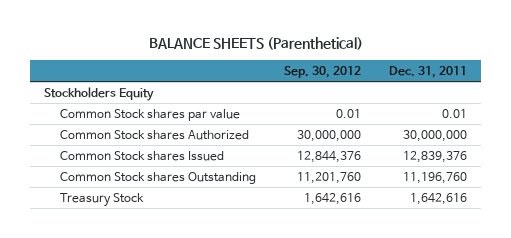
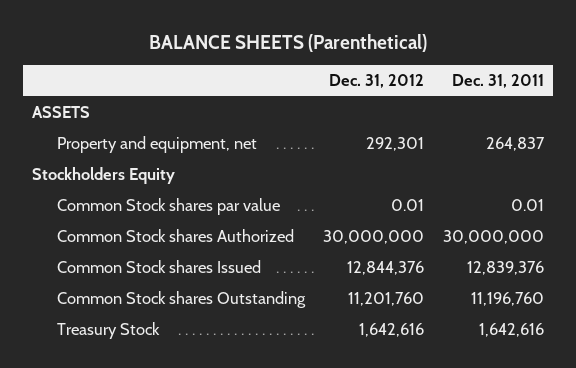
[284,65,362,78] Sep. 30, 2012 -> none
none -> [329,74,425,89] Dec. 31, 2012
none -> [32,106,91,119] ASSETS
none -> [56,136,257,154] Property and equipment, net

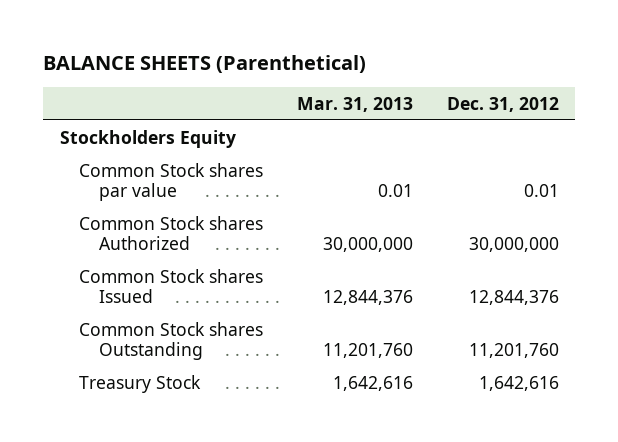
[452,74,545,89] Dec. 31, 2011 -> none
none -> [296,96,413,112] Mar. 31, 2013
[32,106,91,119] ASSETS -> none
[56,136,257,154] Property and equipment, net -> none

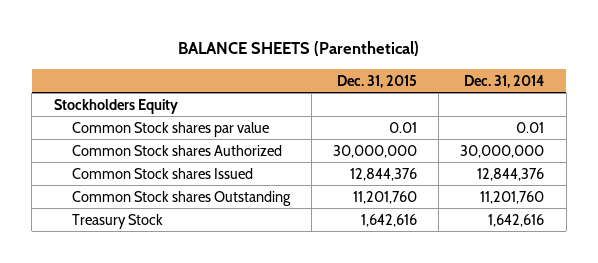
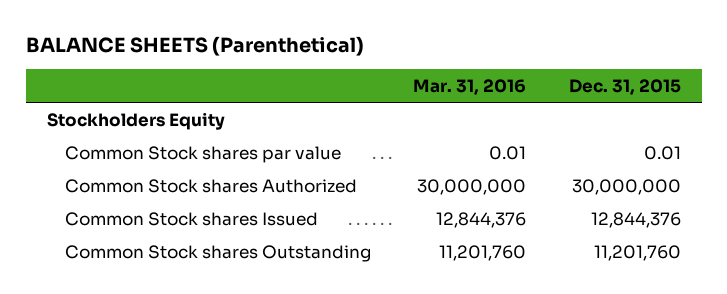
[464,74,545,88] Dec. 31, 2014 -> none
none -> [413,78,527,95] Mar. 31, 2016
[71,213,163,229] Treasury Stock -> none

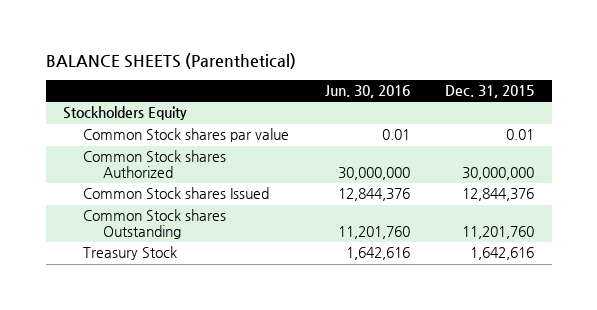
[413,78,527,95] Mar. 31, 2016 -> none
none -> [324,85,410,99] Jun. 30, 2016
none -> [83,246,178,261] Treasury Stock

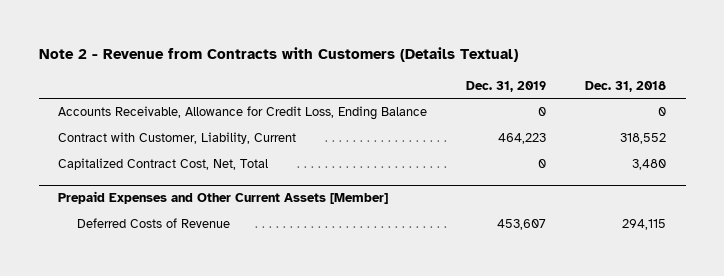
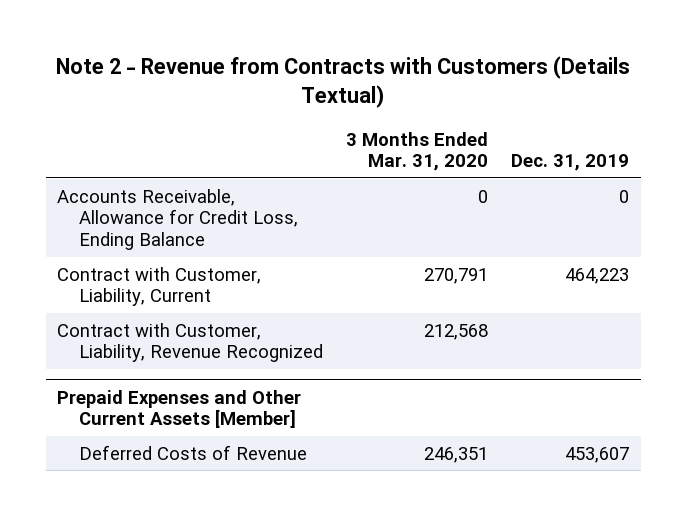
[585,80,667,92] Dec. 31, 2018 -> none
none -> [346,131,489,172] 3 Months Ended Mar. 31, 2020
[58,158,269,171] Capitalized Contract Cost, Net, Total -> none
none -> [57,322,324,363] Contract with Customer, Liability, Revenue Recognized

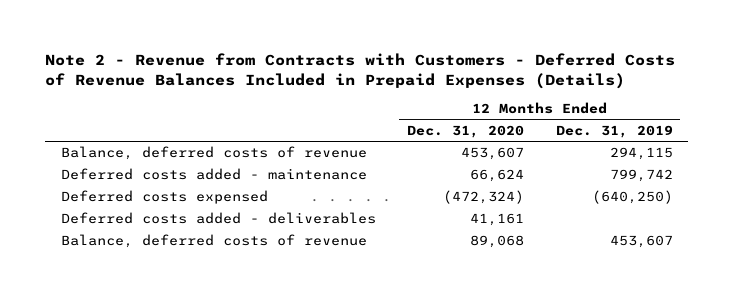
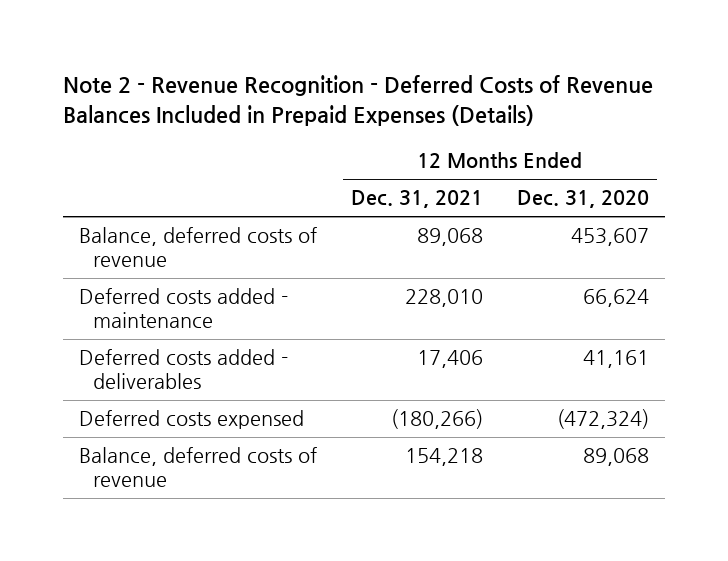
[44,52,675,89] Note 2 - Revenue from Contracts with Customers - Deferred Costs of Revenue Balances Included in Prepaid Expenses (Details) -> [62,75,653,127] Note 2 - Revenue Recognition - Deferred Costs of Revenue Balances Included in Prepaid Expenses (Details)
[555,124,673,138] Dec. 31, 2019 -> none
none -> [350,190,483,209] Dec. 31, 2021
[60,190,268,205] Deferred costs expensed -> [79,410,305,430] Deferred costs expensed

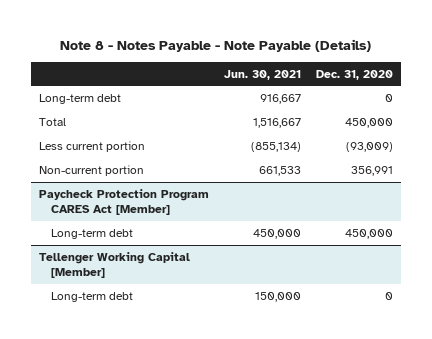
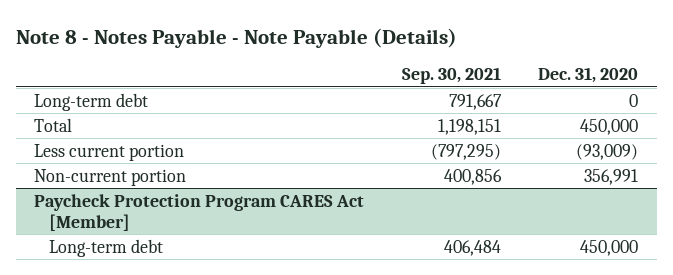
[223,69,301,80] Jun. 30, 2021 -> none
none -> [401,67,501,85] Sep. 30, 2021
[38,251,190,279] Tellenger Working Capital [Member] -> none
[50,291,133,302] Long-term debt -> none

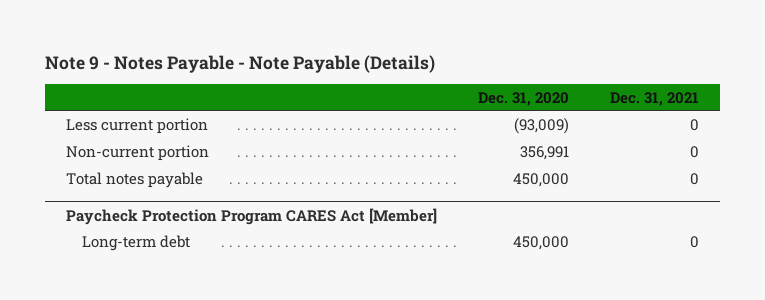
[15,27,457,48] Note 8 - Notes Payable - Note Payable (Details) -> [44,54,435,73] Note 9 - Notes Payable - Note Payable (Details)
[401,67,501,85] Sep. 30, 2021 -> none
none -> [610,91,700,106] Dec. 31, 2021
[34,92,149,111] Long-term debt -> none
[34,117,73,132] Total -> none
none -> [65,171,203,188] Total notes payable

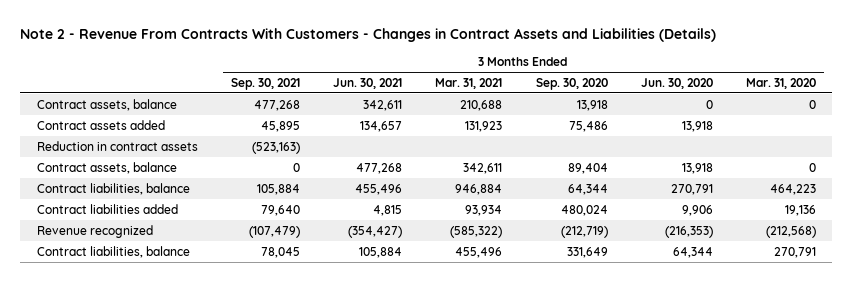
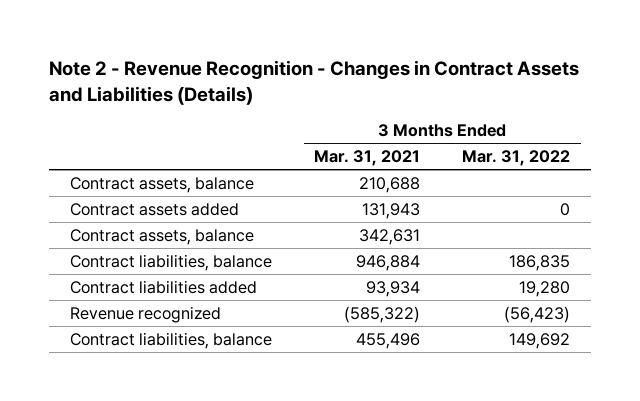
[20,28,717,43] Note 2 - Revenue From Contracts With Customers - Changes in Contract Assets and Liabilities (Details) -> [49,59,580,105] Note 2 - Revenue Recognition - Changes in Contract Assets and Liabilities (Details)
[231,77,301,90] Sep. 30, 2021 -> none
[333,77,403,89] Jun. 30, 2021 -> none
[535,77,608,90] Sep. 30, 2020 -> none
[640,77,713,89] Jun. 30, 2020 -> none
[745,77,816,89] Mar. 31, 2020 -> none
none -> [462,150,571,167] Mar. 31, 2022
[36,140,198,151] Reduction in contract assets -> none
[465,120,503,132] 131,923 -> [362,202,421,219] 131,943
[463,162,503,174] 342,611 -> [359,228,421,245] 342,631

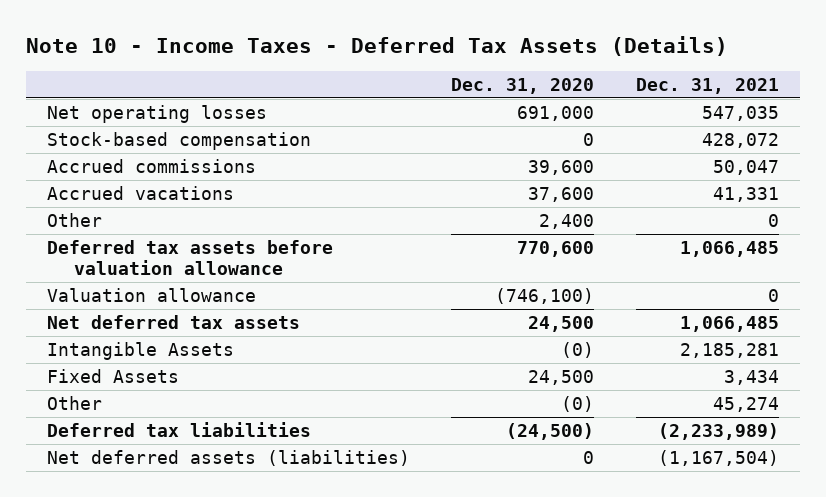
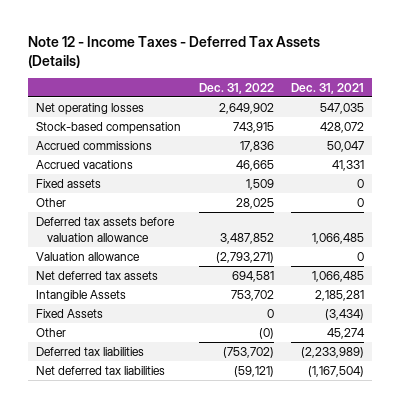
[25,36,728,57] Note 10 - Income Taxes - Deferred Tax Assets (Details) -> [27,35,320,68] Note 12 - Income Taxes - Deferred Tax Assets (Details)
[451,77,595,94] Dec. 31, 2020 -> none
none -> [198,82,274,94] Dec. 31, 2022
none -> [36,179,102,189] Fixed assets
[724,369,780,385] 3,434 -> [324,309,364,321] (3,434)
[46,449,410,466] Net deferred assets (liabilities) -> [36,366,166,376] Net deferred tax liabilities

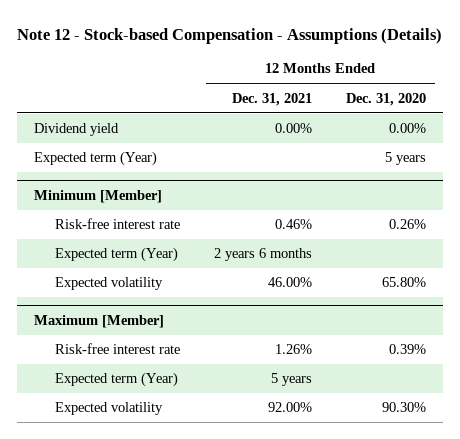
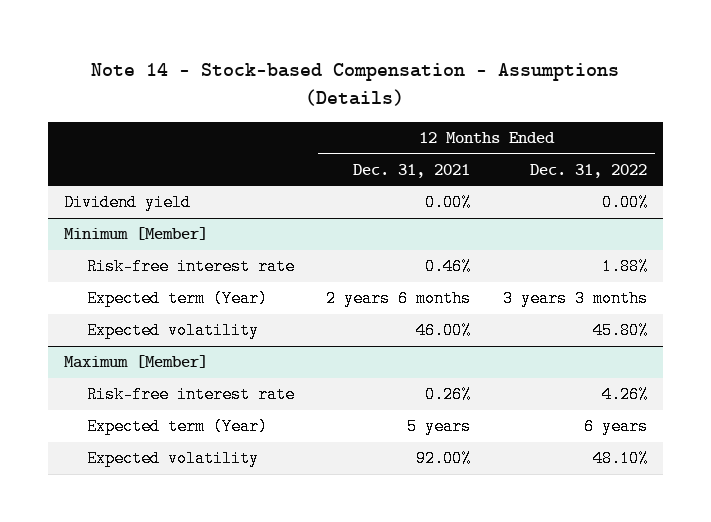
[17,27,443,44] Note 12 - Stock-based Compensation - Assumptions (Details) -> [91,62,620,106] Note 14 - Stock-based Compensation - Assumptions (Details)
[346,92,427,106] Dec. 31, 2020 -> none
none -> [529,164,647,179] Dec. 31, 2022
[34,151,158,167] Expected term (Year) -> none
[275,344,313,355] 1.26% -> [425,386,472,404] 0.26%

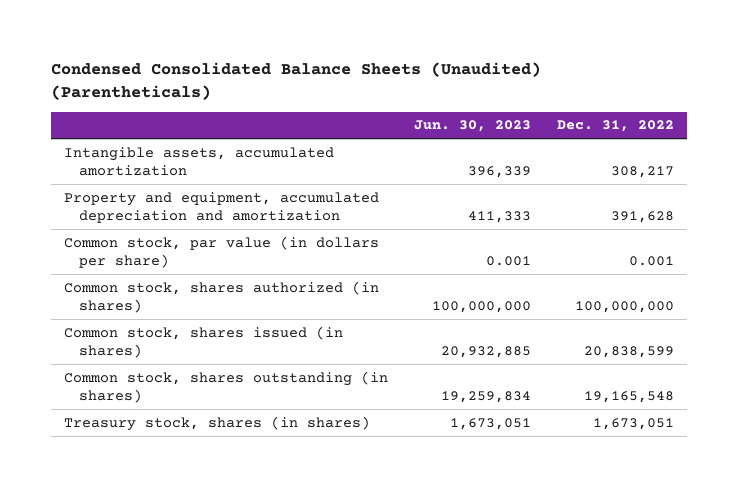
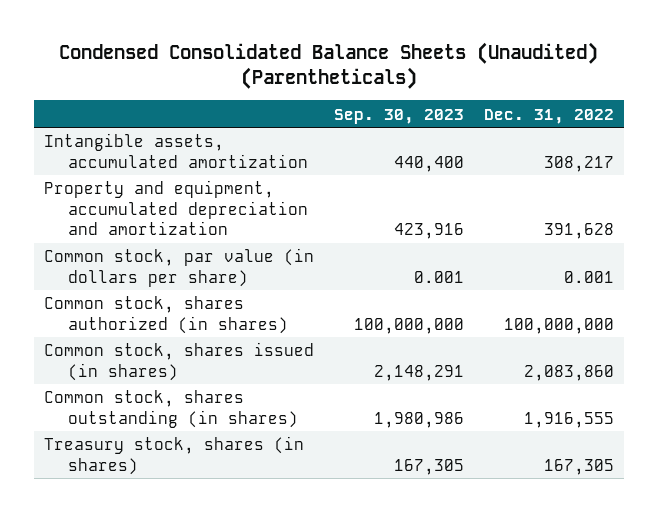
[413,120,531,133] Jun. 30, 2023 -> none
none -> [333,108,464,124] Sep. 30, 2023
[583,345,674,358] 20,838,599 -> [523,364,614,381] 2,083,860
[583,390,674,403] 19,165,548 -> [523,411,614,428] 1,916,555
[592,417,674,430] 1,673,051 -> [543,458,614,475] 167,305

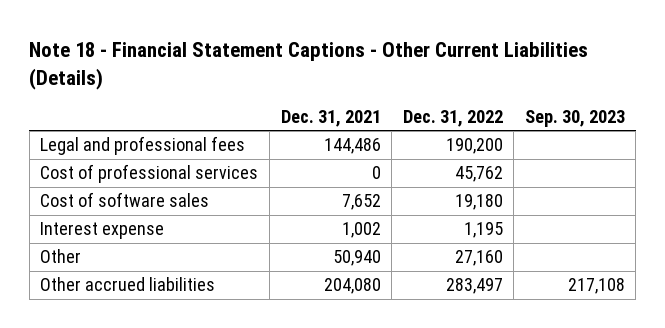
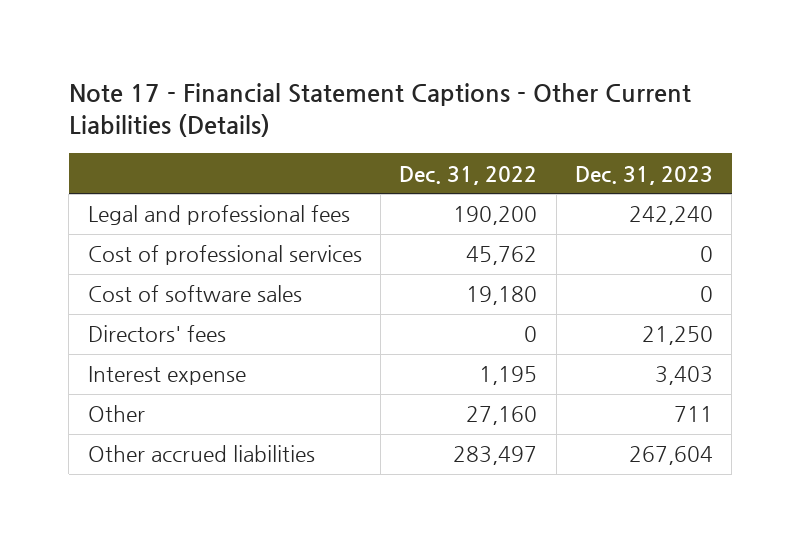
[29,42,589,90] Note 18 - Financial Statement Captions - Other Current Liabilities (Details) -> [68,82,691,137] Note 17 - Financial Statement Captions - Other Current Liabilities (Details)
[280,109,381,127] Dec. 31, 2021 -> none
[524,109,625,127] Sep. 30, 2023 -> none
none -> [575,165,714,185] Dec. 31, 2023
none -> [87,325,226,343] Directors' fees

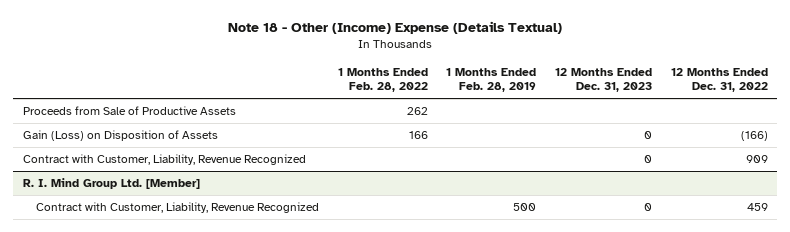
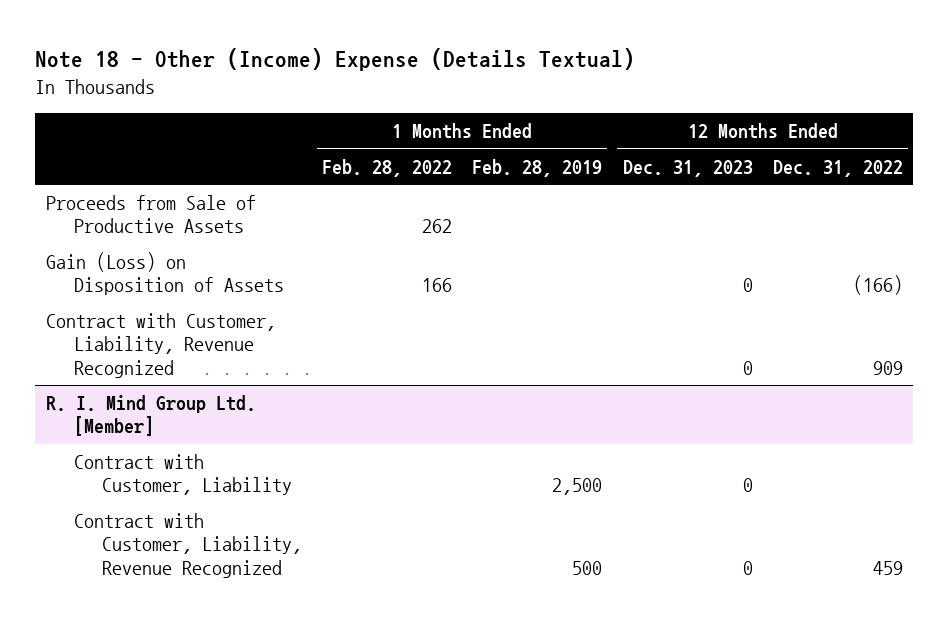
none -> [73,454,292,496] Contract with Customer, Liability

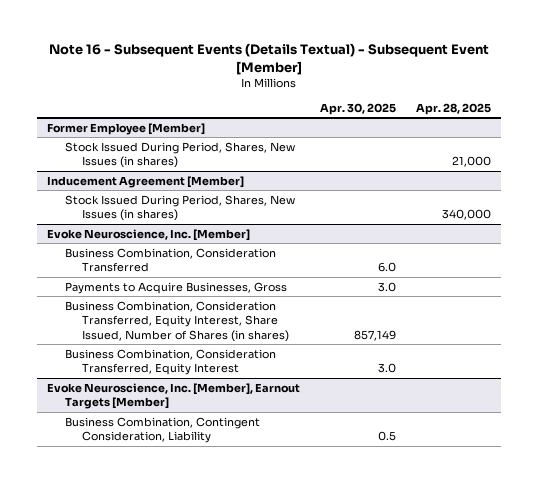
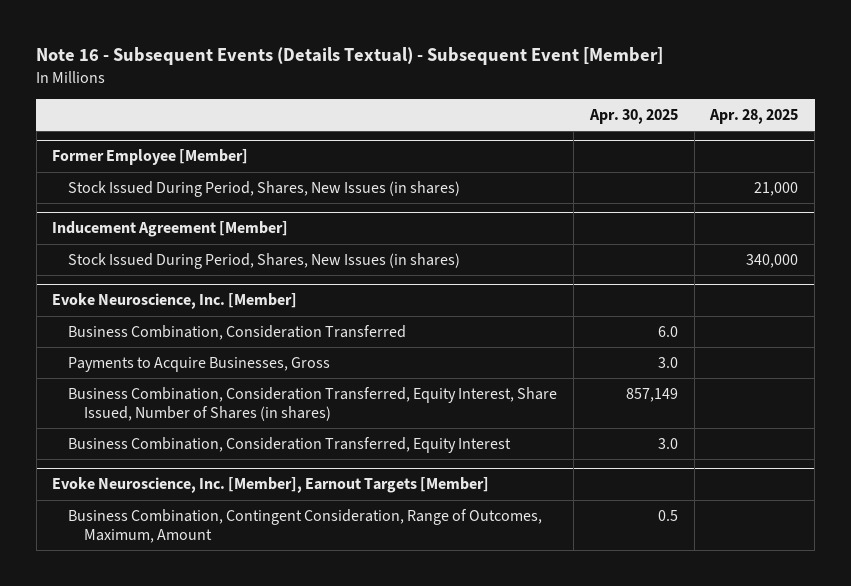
[64,416,260,444] Business Combination, Contingent Consideration, Liability -> none
none -> [68,508,543,543] Business Combination, Contingent Consideration, Range of Outcomes, Maximum, Amount

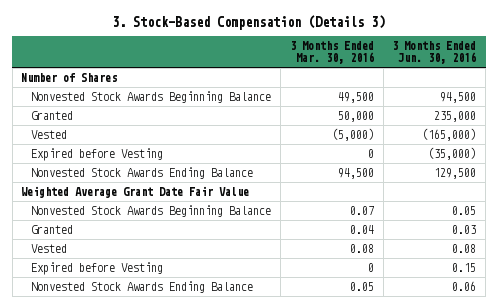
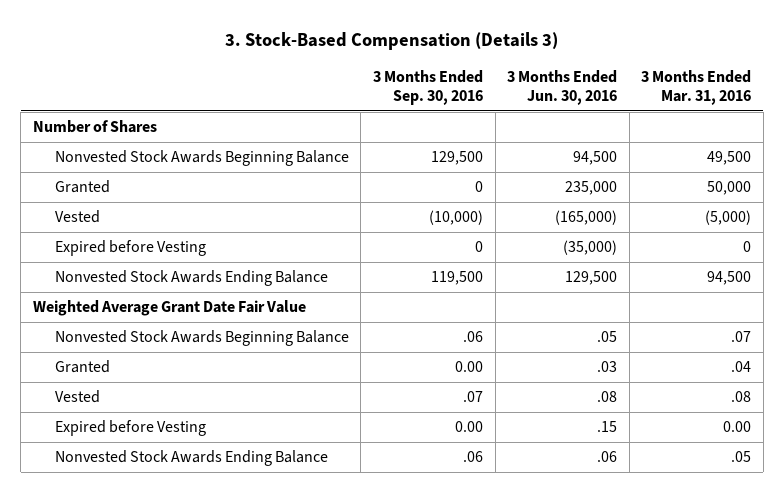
[289,41,374,65] 3 Months Ended Mar. 30, 2016 -> none
none -> [372,69,483,106] 3 Months Ended Sep. 30, 2016
none -> [641,69,752,106] 3 Months Ended Mar. 31, 2016
[452,205,477,215] 0.05 -> [597,331,618,343] .05
[452,224,477,234] 0.03 -> [597,361,618,373] .03
[452,243,477,253] 0.08 -> [597,391,618,403] .08
[452,262,477,272] 0.15 -> [597,421,618,433] .15
[452,280,477,291] 0.06 -> [597,451,618,463] .06

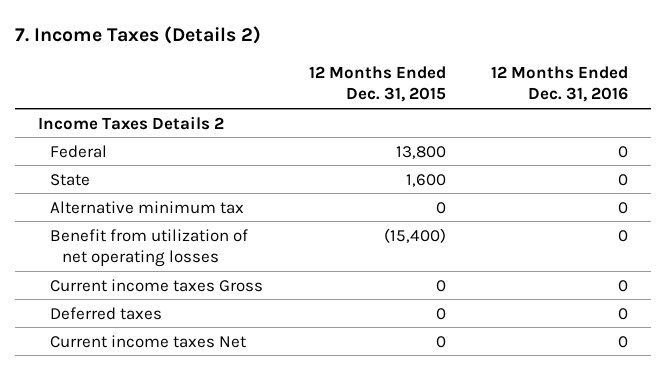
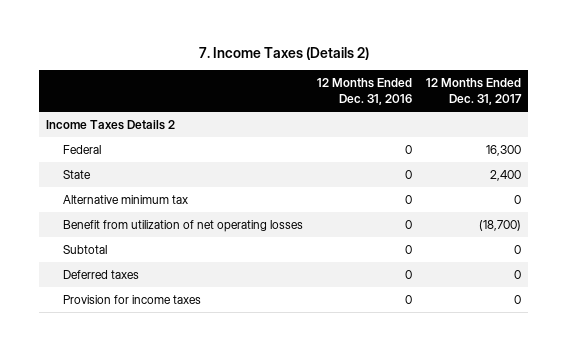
[308,66,446,103] 12 Months Ended Dec. 31, 2015 -> none
none -> [426,78,523,105] 12 Months Ended Dec. 31, 2017
[49,278,263,292] Current income taxes Gross -> [63,245,108,255] Subtotal
[49,334,246,348] Current income taxes Net -> [63,295,202,305] Provision for income taxes

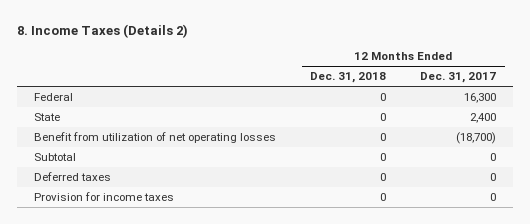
[198,46,369,60] 7. Income Taxes (Details 2) -> [17,23,189,38] 8. Income Taxes (Details 2)
[317,78,413,105] 12 Months Ended Dec. 31, 2016 -> none
none -> [310,72,387,84] Dec. 31, 2018
[45,120,175,131] Income Taxes Details 2 -> none
[63,195,189,205] Alternative minimum tax -> none

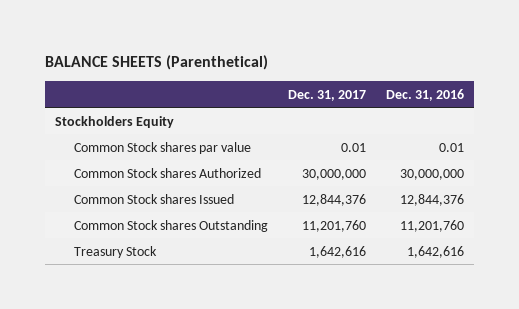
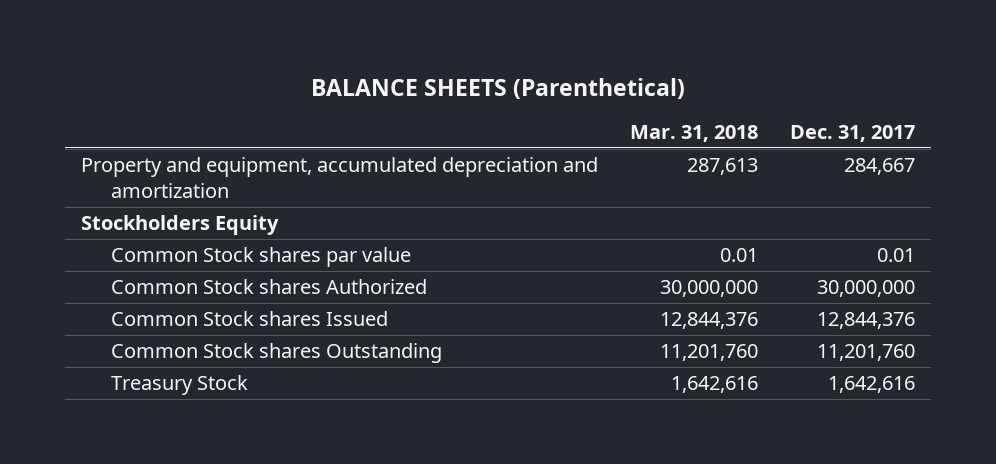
[385,88,464,101] Dec. 31, 2016 -> none
none -> [630,125,759,143] Mar. 31, 2018
none -> [81,157,599,199] Property and equipment, accumulated depreciation and amortization

